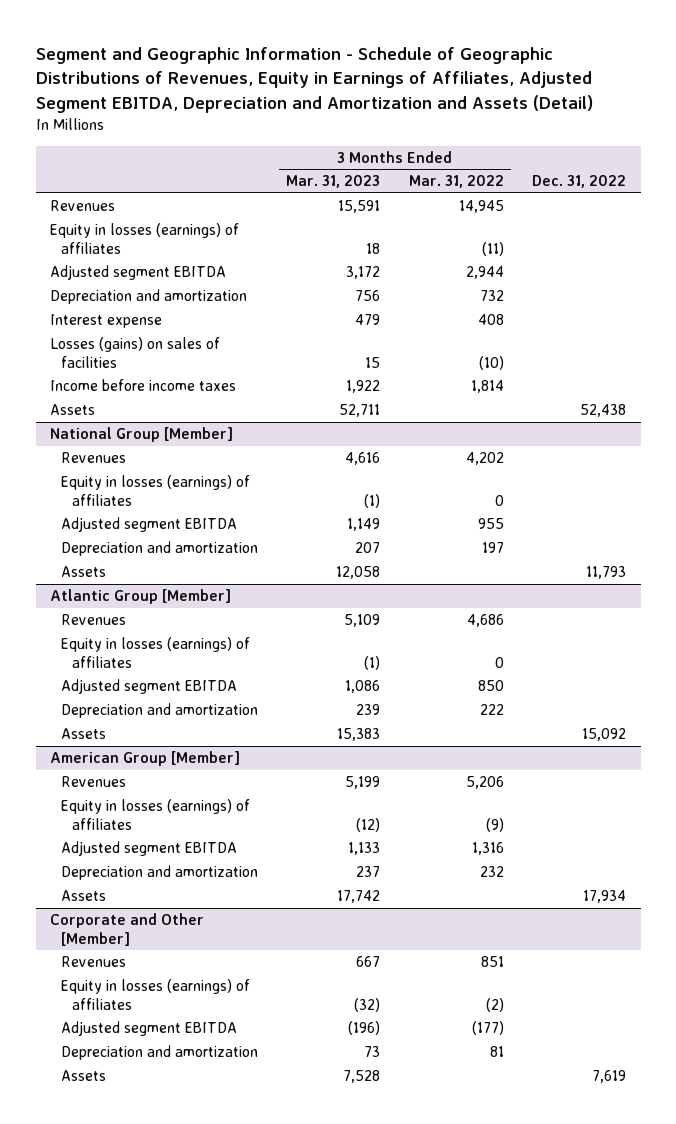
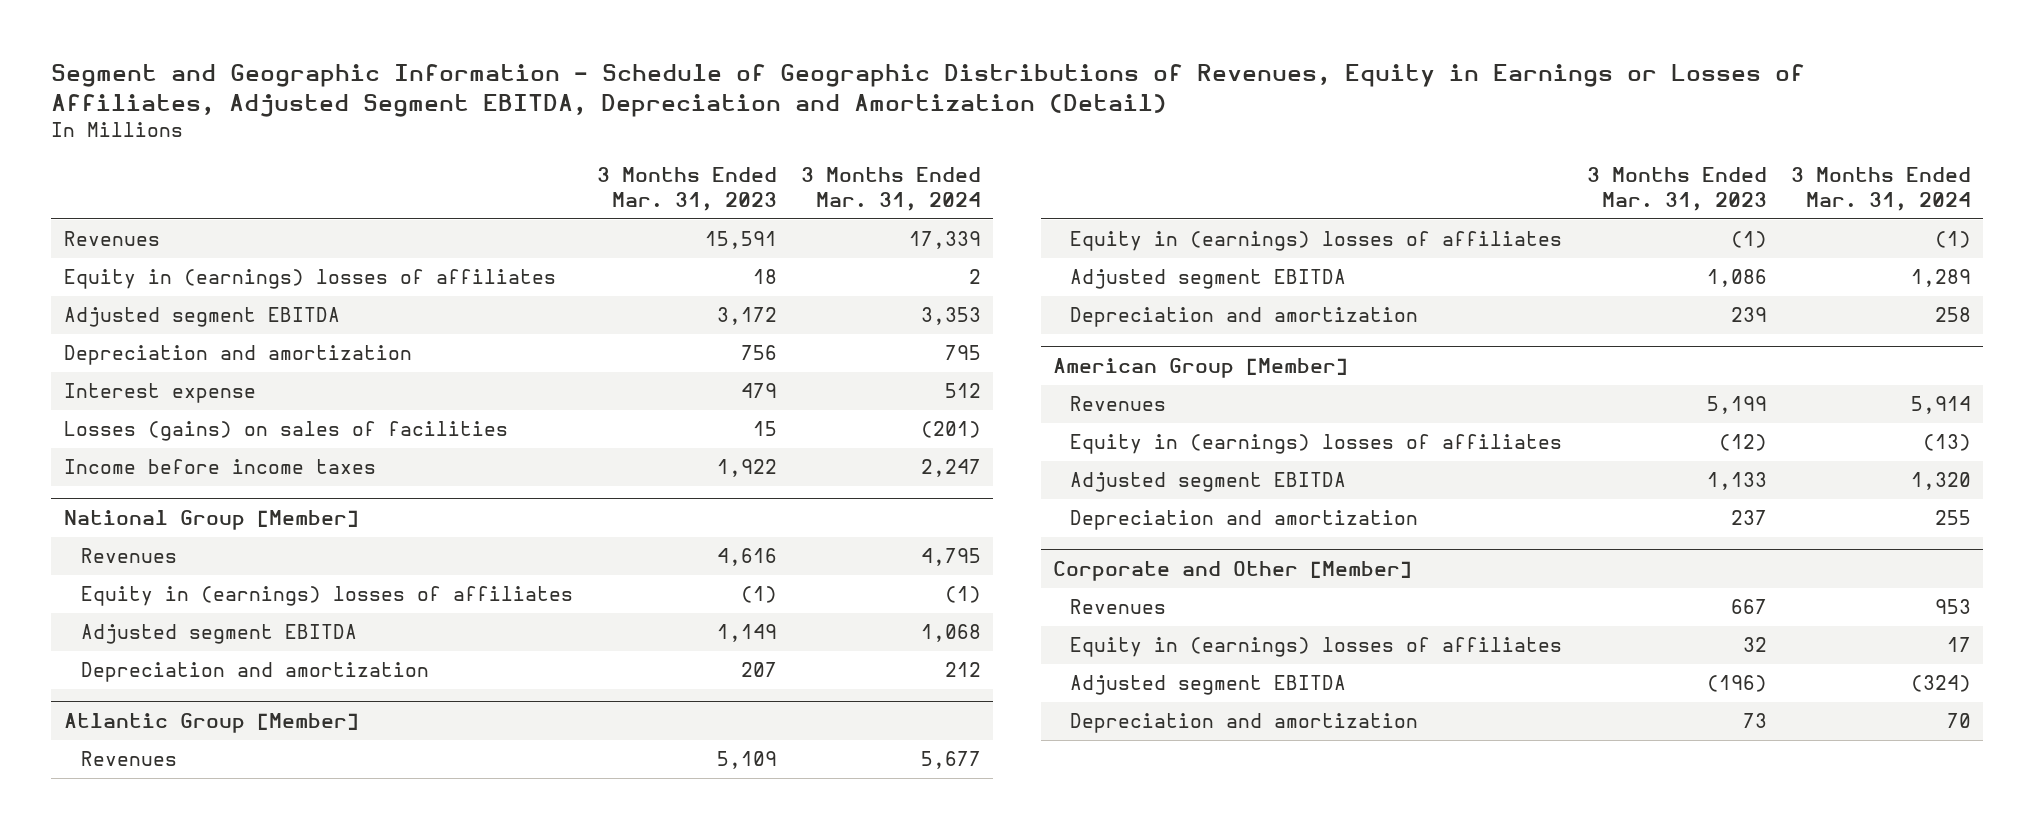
[35,47,593,113] Segment and Geographic Information - Schedule of Geographic Distributions of Revenues, Equity in Earnings of Affiliates, Adjusted Segment EBITDA, Depreciation and Amortization and Assets (Detail) -> [51,64,1806,117] Segment and Geographic Information - Schedule of Geographic Distributions of Revenues, Equity in Earnings or Losses of Affiliates, Adjusted Segment EBITDA, Depreciation and Amortization (Detail)
[408,175,504,189] Mar. 31, 2022 -> none
[532,175,627,189] Dec. 31, 2022 -> none
none -> [801,167,982,211] 3 Months Ended Mar. 31, 2024
[49,223,239,254] Equity in losses (earnings) of affiliates -> [63,269,556,290] Equity in (earnings) losses of affiliates
[49,404,95,416] Assets -> none
[60,475,250,506] Equity in losses (earnings) of affiliates -> [80,586,573,607] Equity in (earnings) losses of affiliates
[60,566,106,578] Assets -> none
[60,637,250,668] Equity in losses (earnings) of affiliates -> [1070,231,1563,252] Equity in (earnings) losses of affiliates
[60,728,106,740] Assets -> none
[60,799,250,830] Equity in losses (earnings) of affiliates -> [1070,434,1563,455] Equity in (earnings) losses of affiliates
[60,890,106,902] Assets -> none
[60,979,250,1010] Equity in losses (earnings) of affiliates -> [1070,637,1563,658] Equity in (earnings) losses of affiliates
[354,997,381,1012] (32) -> [1742,637,1767,653] 32
[60,1070,106,1082] Assets -> none

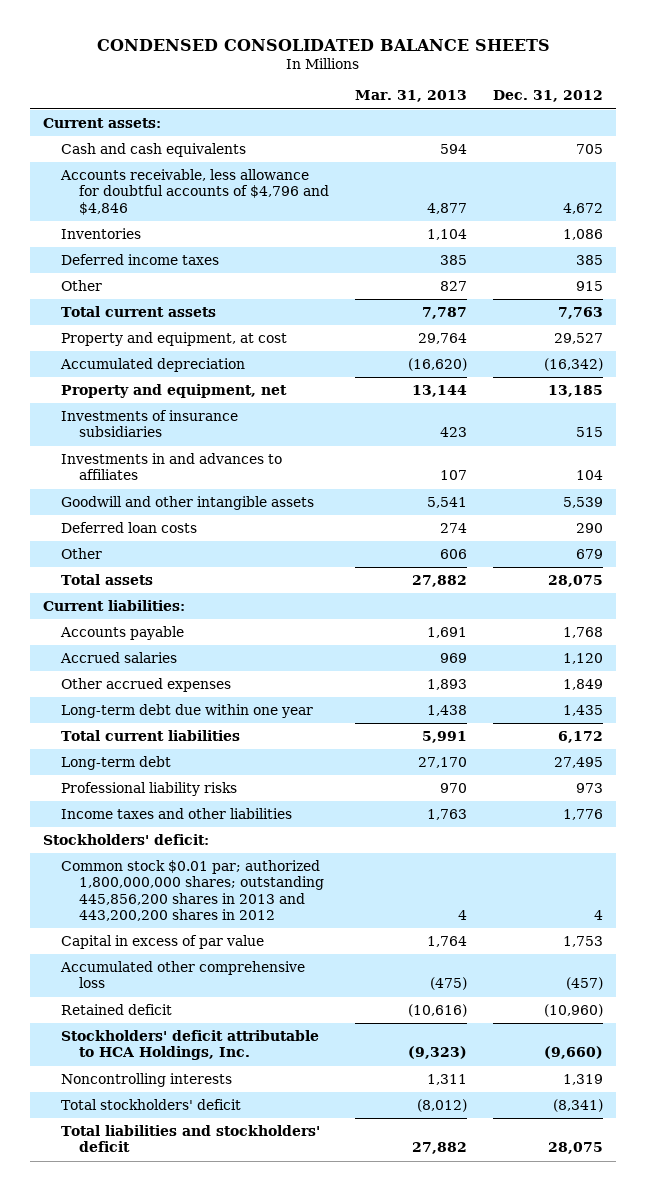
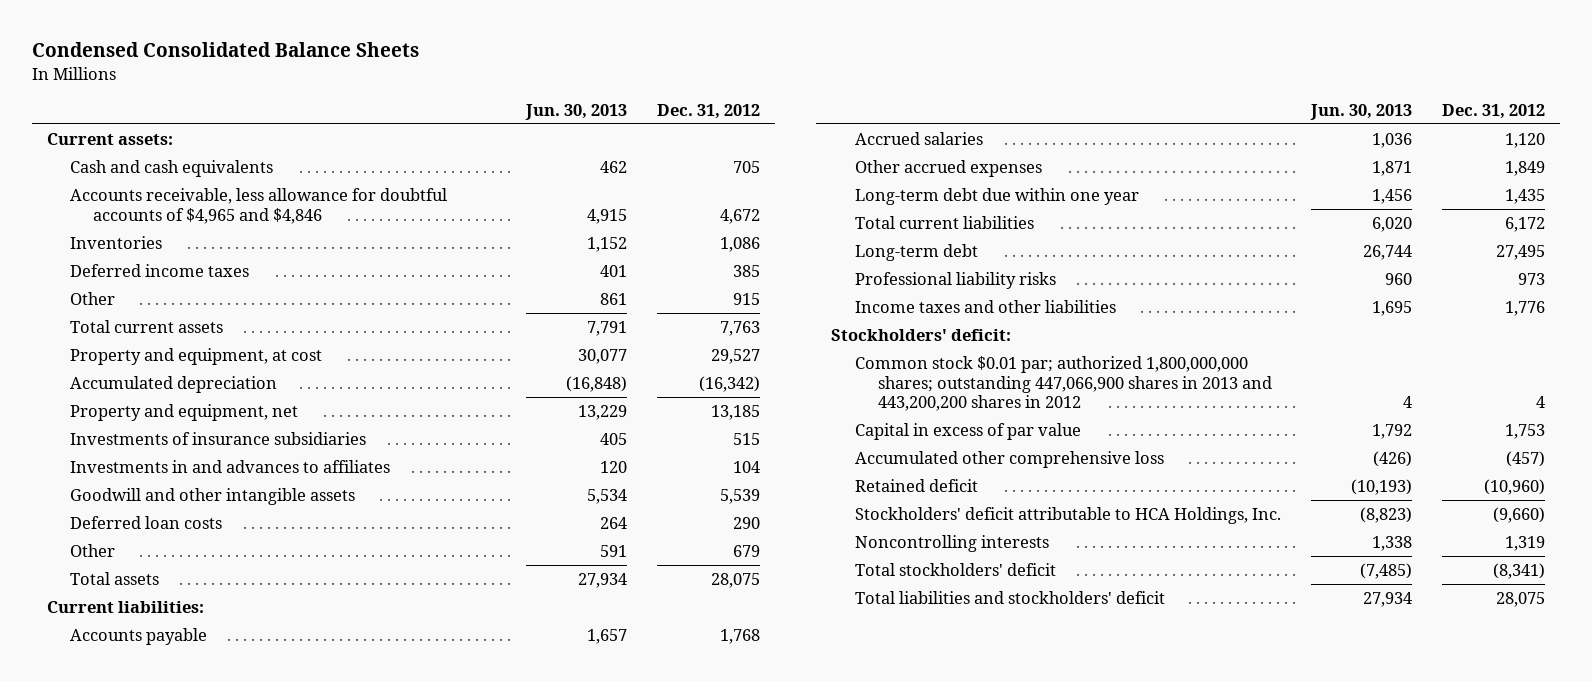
[97,39,551,52] CONDENSED CONSOLIDATED BALANCE SHEETS -> [31,42,419,58] Condensed Consolidated Balance Sheets
[354,90,467,103] Mar. 31, 2013 -> none
none -> [525,103,628,120] Jun. 30, 2013
[60,168,330,215] Accounts receivable, less allowance for doubtful accounts of $4,796 and $4,846 -> [70,187,448,224] Accounts receivable, less allowance for doubtful accounts of $4,965 and $4,846
[61,859,325,922] Common stock $0.01 par; authorized 1,800,000,000 shares; outstanding 445,856,200 shares in 2013 and 443,200,200 shares in 2012 -> [854,355,1272,412] Common stock $0.01 par; authorized 1,800,000,000 shares; outstanding 447,066,900 shares in 2013 and 443,200,200 shares in 2012

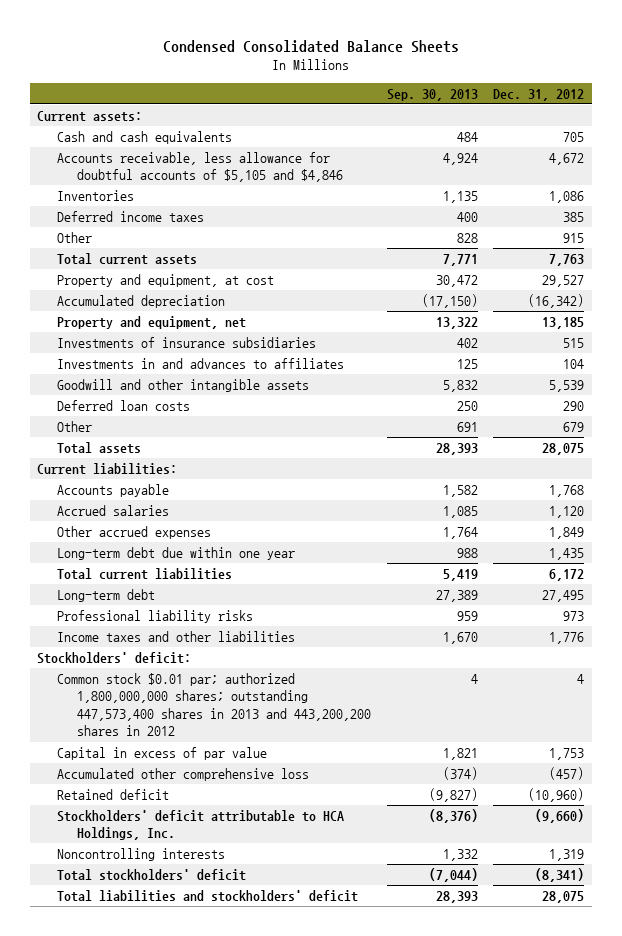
[525,103,628,120] Jun. 30, 2013 -> none
none -> [386,88,478,101] Sep. 30, 2013
[70,187,448,224] Accounts receivable, less allowance for doubtful accounts of $4,965 and $4,846 -> [57,151,344,183] Accounts receivable, less allowance for doubtful accounts of $5,105 and $4,846
[854,355,1272,412] Common stock $0.01 par; authorized 1,800,000,000 shares; outstanding 447,066,900 shares in 2013 and 443,200,200 shares in 2012 -> [57,672,372,737] Common stock $0.01 par; authorized 1,800,000,000 shares; outstanding 447,573,400 shares in 2013 and 443,200,200 shares in 2012

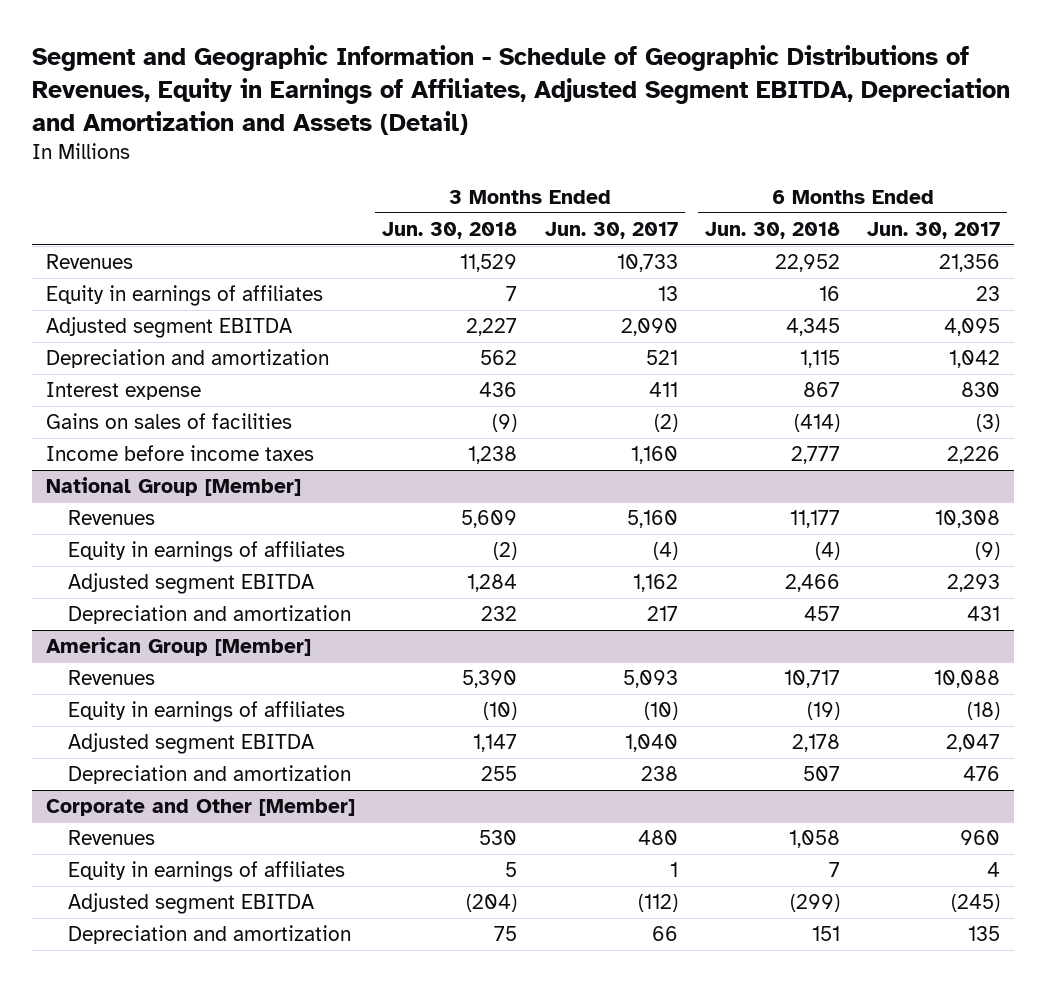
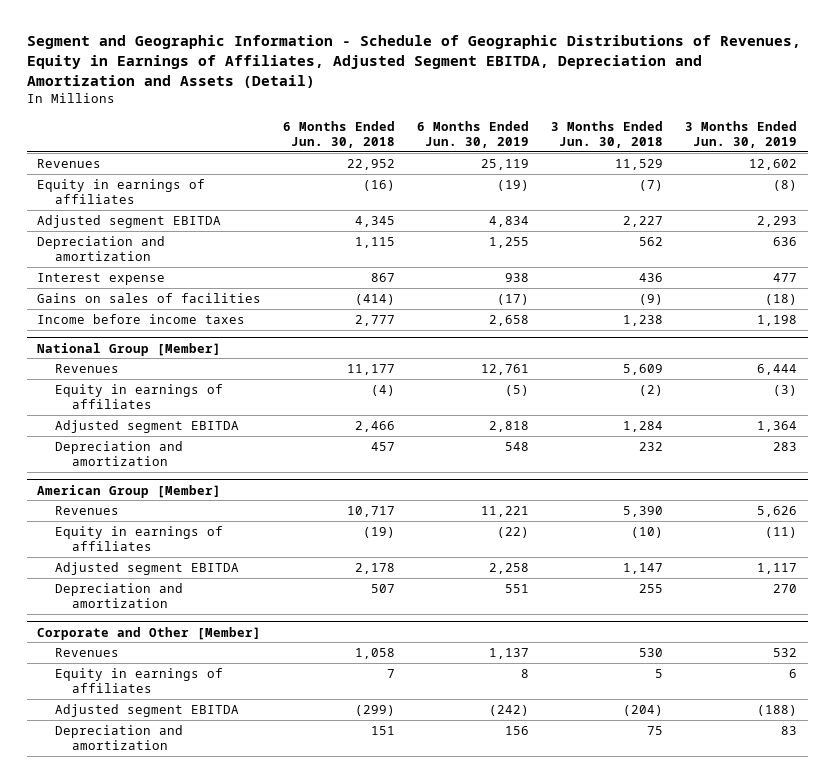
[544,221,678,239] Jun. 30, 2017 -> none
[867,221,1001,239] Jun. 30, 2017 -> none
none -> [417,120,530,148] 6 Months Ended Jun. 30, 2019
none -> [685,120,798,148] 3 Months Ended Jun. 30, 2019
[506,286,518,302] 7 -> [639,180,664,192] (7)
[819,286,841,302] 16 -> [363,180,396,192] (16)

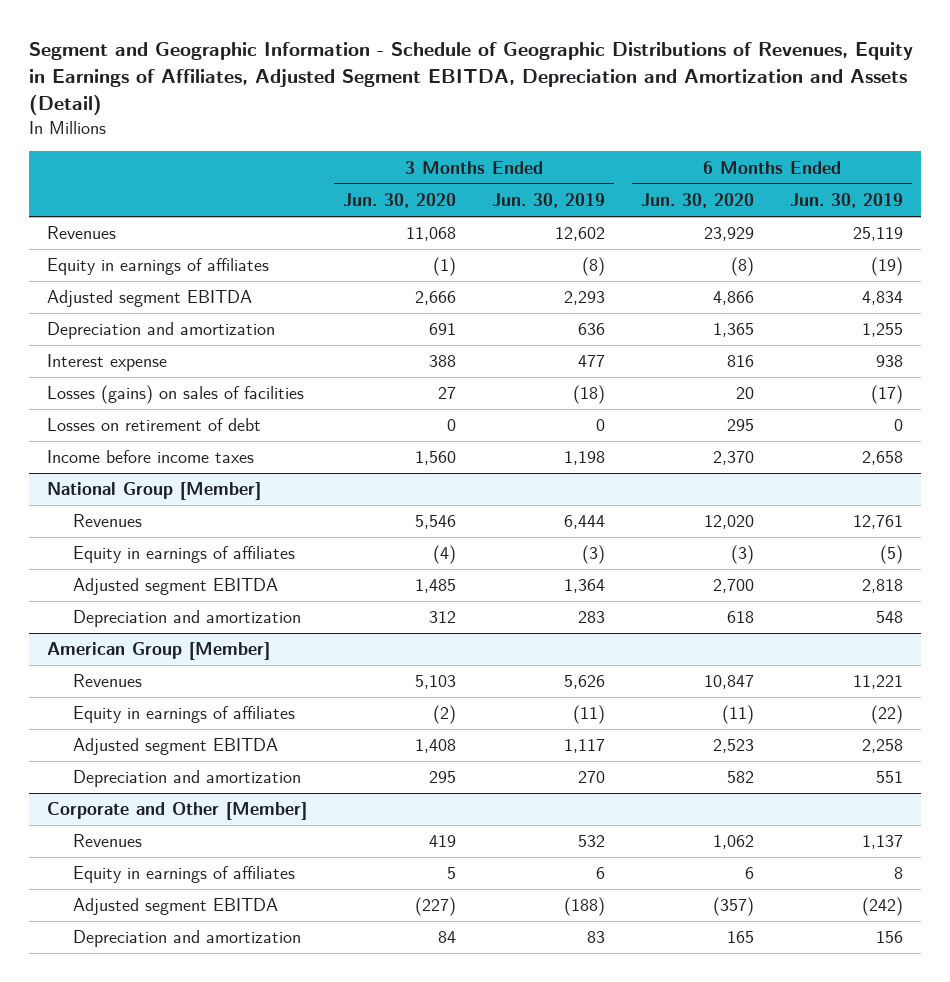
[283,120,396,148] 6 Months Ended Jun. 30, 2018 -> none
[551,120,664,148] 3 Months Ended Jun. 30, 2018 -> none
none -> [342,193,456,209] Jun. 30, 2020
none -> [641,193,755,209] Jun. 30, 2020
[37,293,262,304] Gains on sales of facilities -> [46,385,304,405] Losses (gains) on sales of facilities
none -> [46,418,261,432] Losses on retirement of debt

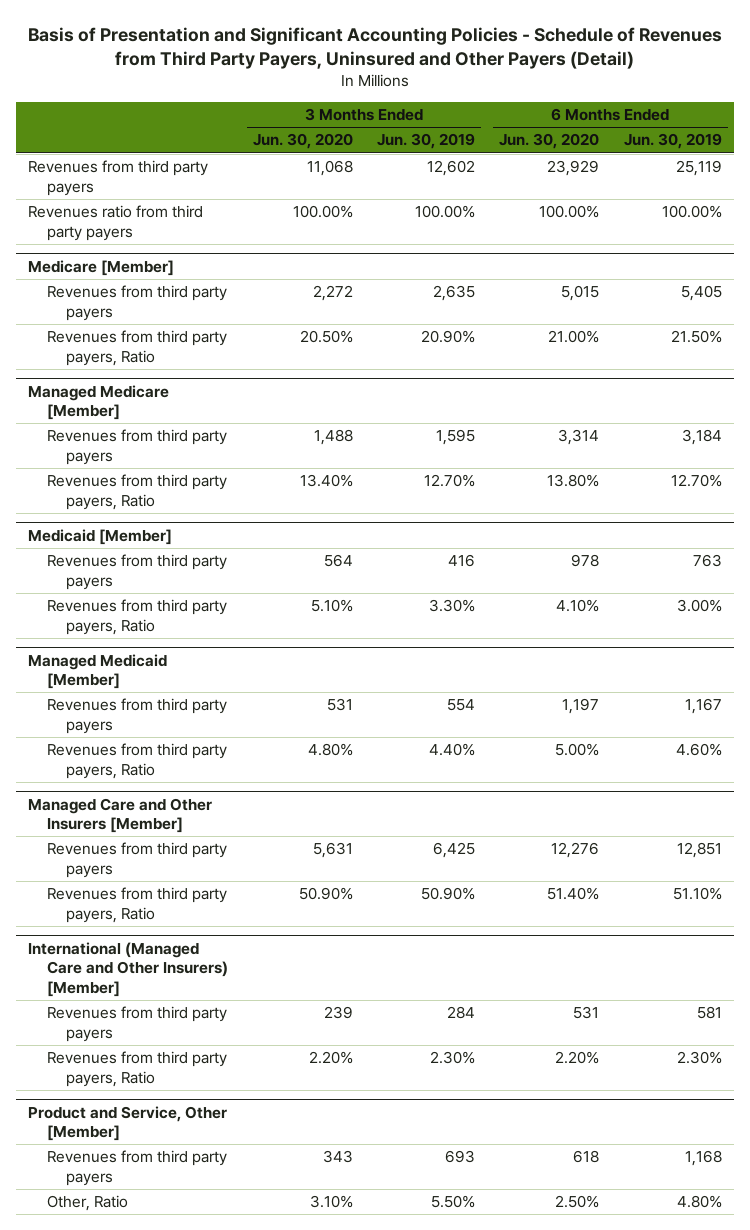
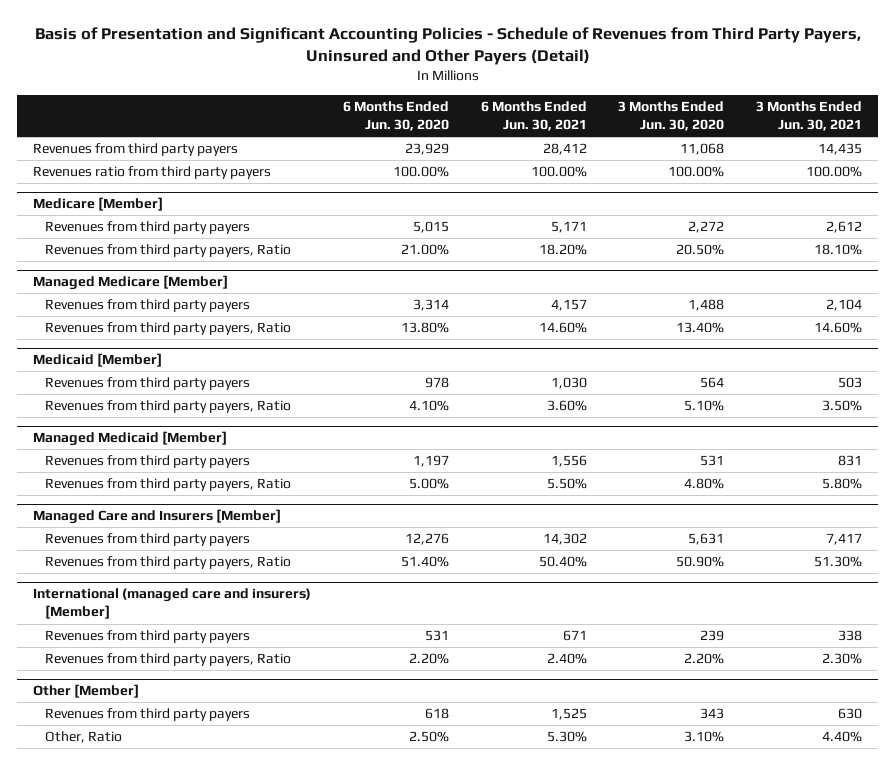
[376,133,475,150] Jun. 30, 2019 -> none
[623,133,722,150] Jun. 30, 2019 -> none
none -> [480,100,587,132] 6 Months Ended Jun. 30, 2021
none -> [756,100,863,132] 3 Months Ended Jun. 30, 2021
[28,797,213,834] Managed Care and Other Insurers [Member] -> [33,509,282,525] Managed Care and Insurers [Member]
[28,941,229,997] International (Managed Care and Other Insurers) [Member] -> [33,588,312,620] International (managed care and insurers) [Member]
[28,1105,228,1142] Product and Service, Other [Member] -> [33,684,140,699] Other [Member]

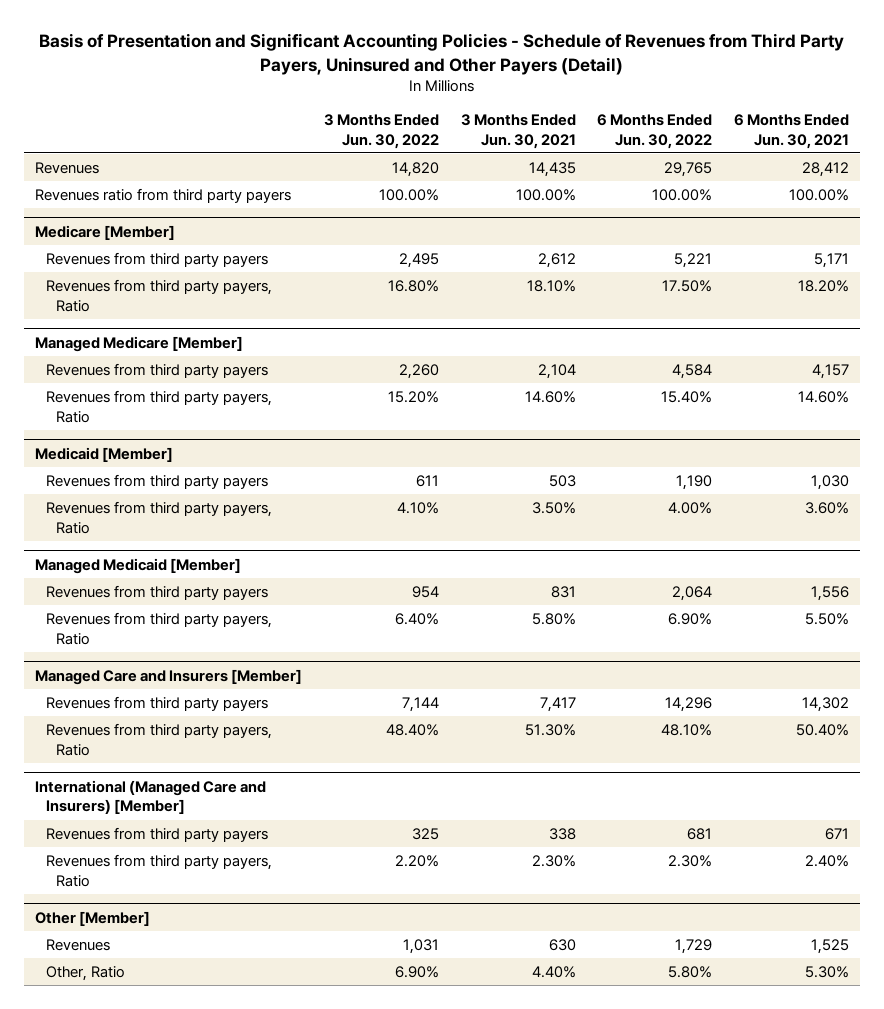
[342,100,449,132] 6 Months Ended Jun. 30, 2020 -> none
[618,100,725,132] 3 Months Ended Jun. 30, 2020 -> none
none -> [323,114,439,149] 3 Months Ended Jun. 30, 2022
none -> [597,114,713,149] 6 Months Ended Jun. 30, 2022
[33,143,239,157] Revenues from third party payers -> [34,162,99,175] Revenues
[33,588,312,620] International (managed care and insurers) [Member] -> [34,779,266,815] International (Managed Care and Insurers) [Member]
[45,708,251,722] Revenues from third party payers -> [45,939,110,952] Revenues

